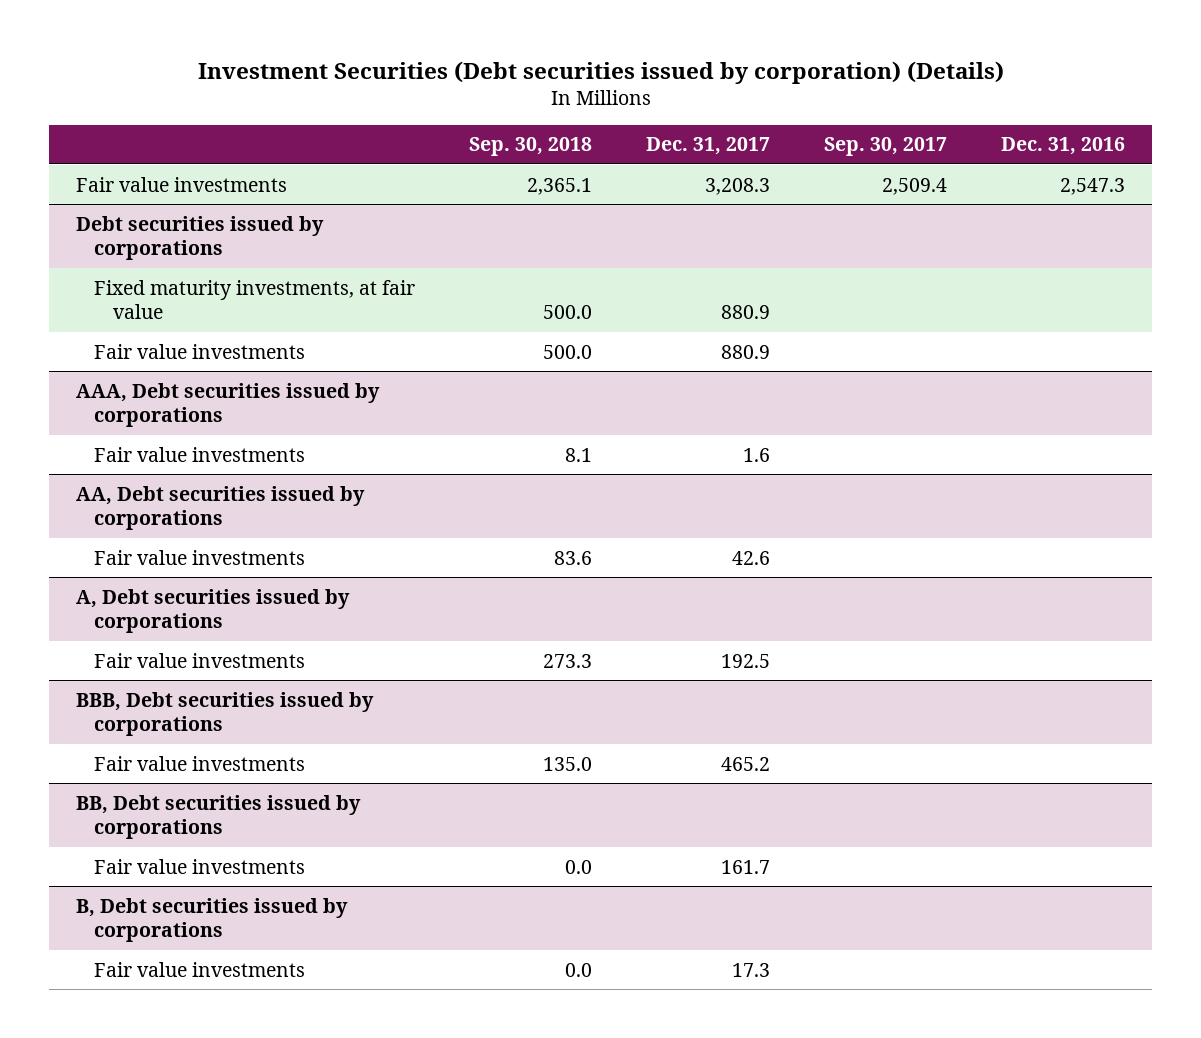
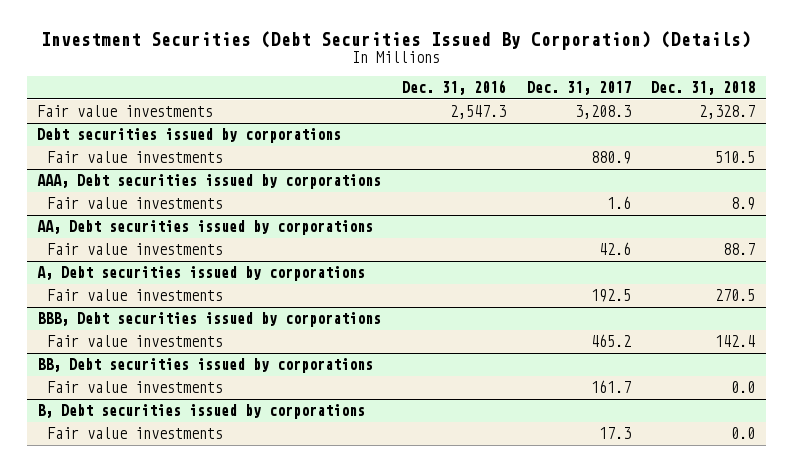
[197,60,1004,84] Investment Securities (Debt securities issued by corporation) (Details) -> [41,31,752,51] Investment Securities (Debt Securities Issued By Corporation) (Details)
[469,137,593,157] Sep. 30, 2018 -> none
[824,137,948,157] Sep. 30, 2017 -> none
none -> [651,80,756,95] Dec. 31, 2018
[94,279,416,320] Fixed maturity investments, at fair value -> none

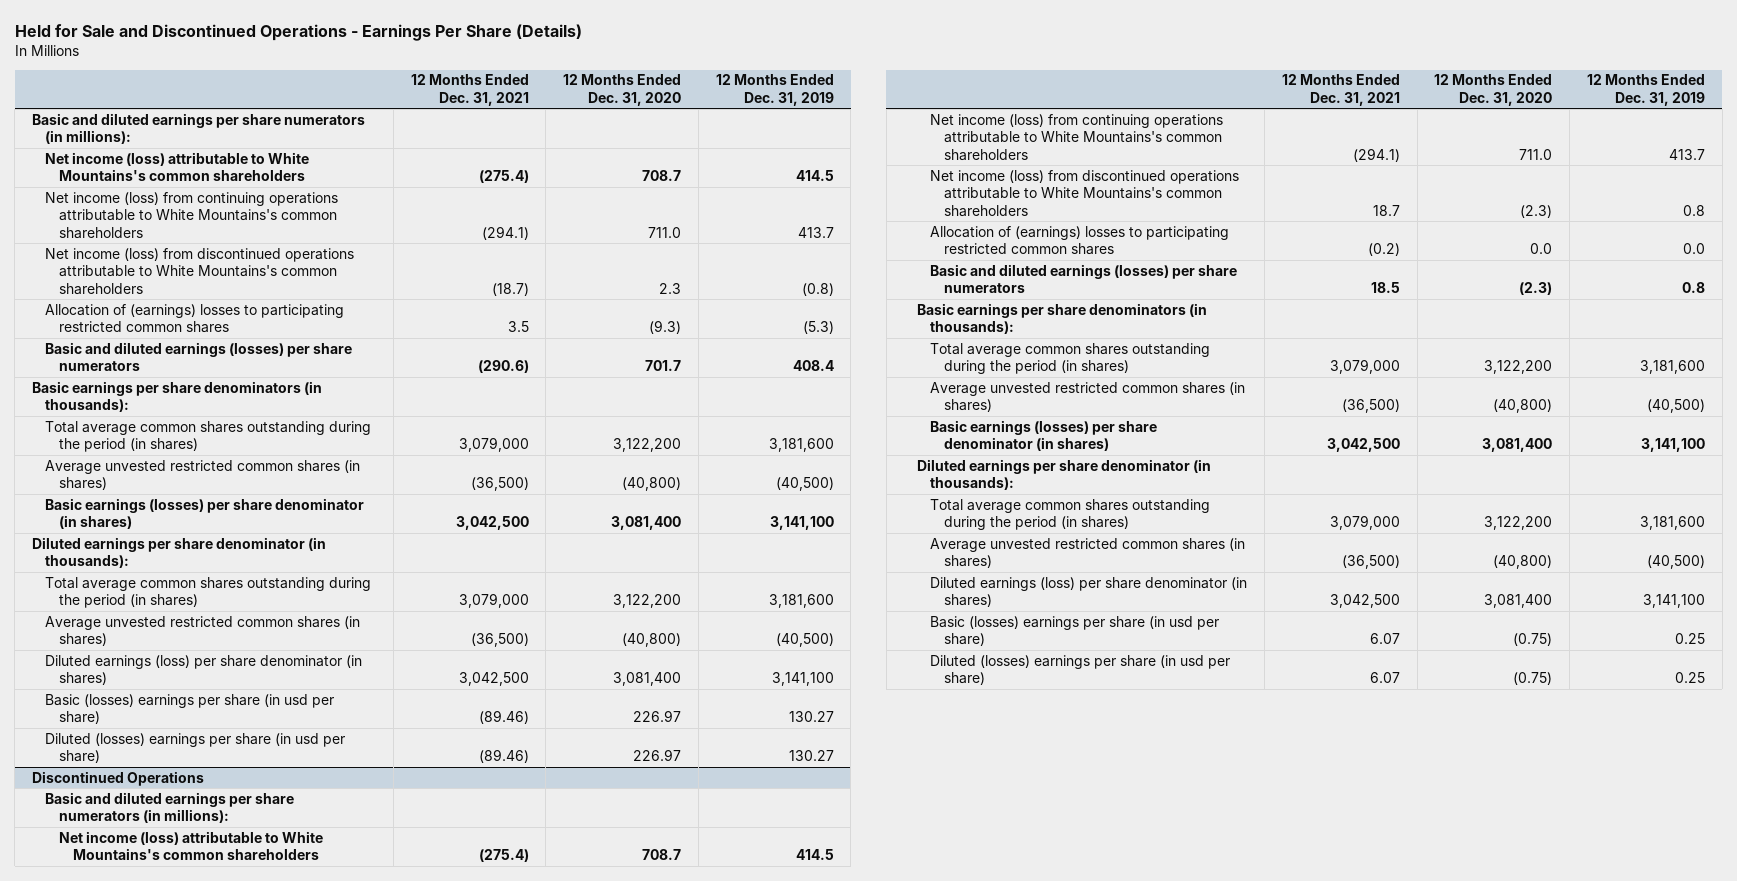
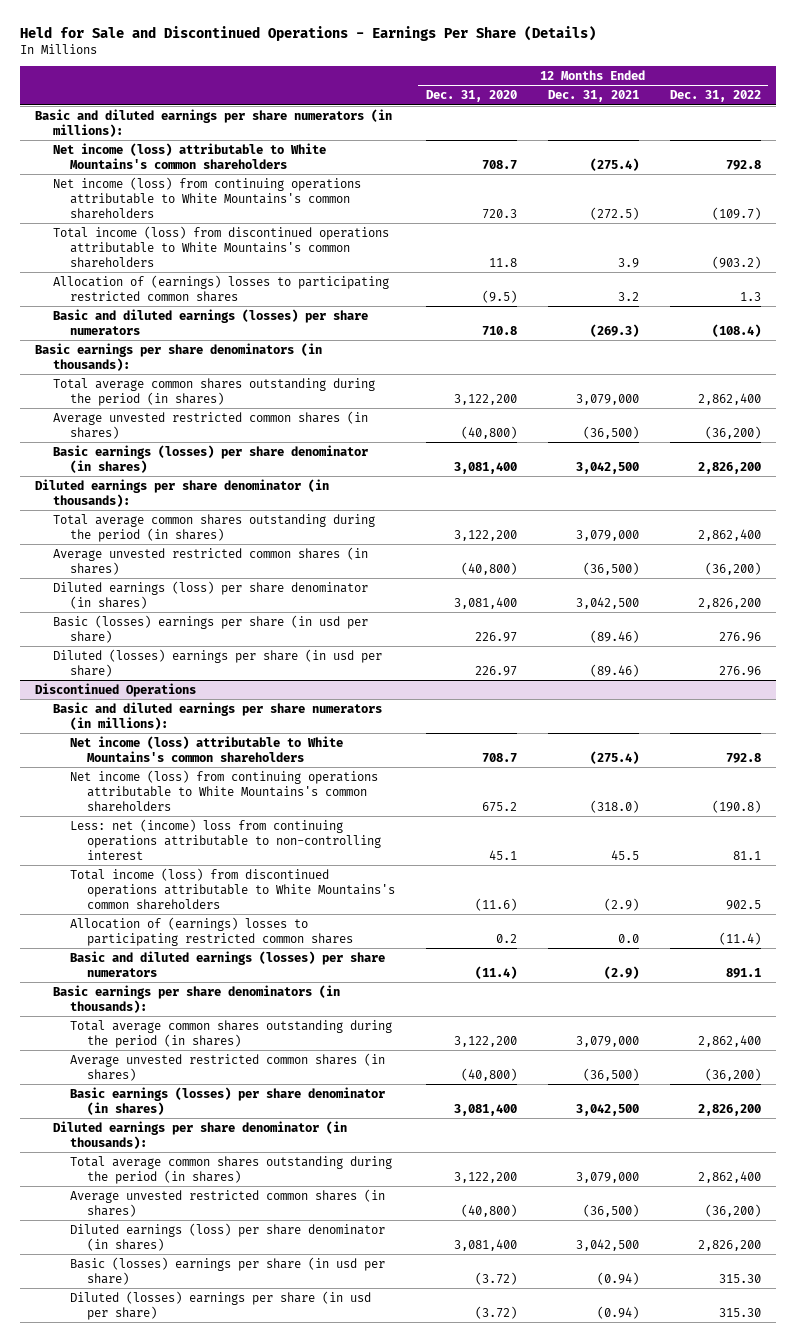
[715,74,834,106] 12 Months Ended Dec. 31, 2019 -> none
none -> [669,90,761,103] Dec. 31, 2022
[481,225,529,240] (294.1) -> [589,206,639,220] (272.5)
[648,226,682,238] 711.0 -> [482,208,518,219] 720.3
[45,247,355,295] Net income (loss) from discontinued operations attributable to White Mountains's common shareholders -> [52,225,389,268] Total income (loss) from discontinued operations attributable to White Mountains's common shareholders
[491,282,529,296] (18.7) -> [617,257,639,268] 3.9
[659,282,682,294] 2.3 -> [489,257,518,267] 11.8
[507,321,529,333] 3.5 -> [617,291,639,301] 3.2
[649,320,682,335] (9.3) -> [482,289,518,303] (9.5)
[477,360,529,374] (290.6) -> [589,323,639,337] (269.3)
[645,360,682,372] 701.7 -> [482,325,518,335] 710.8
[1352,147,1400,162] (294.1) -> [589,799,639,813] (318.0)
[1519,148,1553,160] 711.0 -> [482,801,518,812] 675.2
none -> [70,818,382,860] Less: net (income) loss from continuing operations attributable to non-controlling interest
[930,169,1240,217] Net income (loss) from discontinued operations attributable to White Mountains's common shareholders -> [70,867,396,910] Total income (loss) from discontinued operations attributable to White Mountains's common shareholders
[1372,204,1400,216] 18.7 -> [603,897,639,911] (2.9)
[1520,204,1553,218] (2.3) -> [475,897,518,911] (11.6)
[1367,243,1400,257] (0.2) -> [617,933,639,943] 0.0
[1530,243,1553,255] 0.0 -> [496,933,518,943] 0.2
[1370,282,1400,294] 18.5 -> [603,965,639,979] (2.9)
[1519,282,1553,296] (2.3) -> [475,965,518,979] (11.4)
[1369,633,1400,645] 6.07 -> [596,1271,639,1285] (0.94)
[1513,633,1553,647] (0.75) -> [475,1271,518,1285] (3.72)
[1369,672,1400,684] 6.07 -> [596,1305,639,1319] (0.94)
[1513,672,1553,686] (0.75) -> [475,1305,518,1319] (3.72)

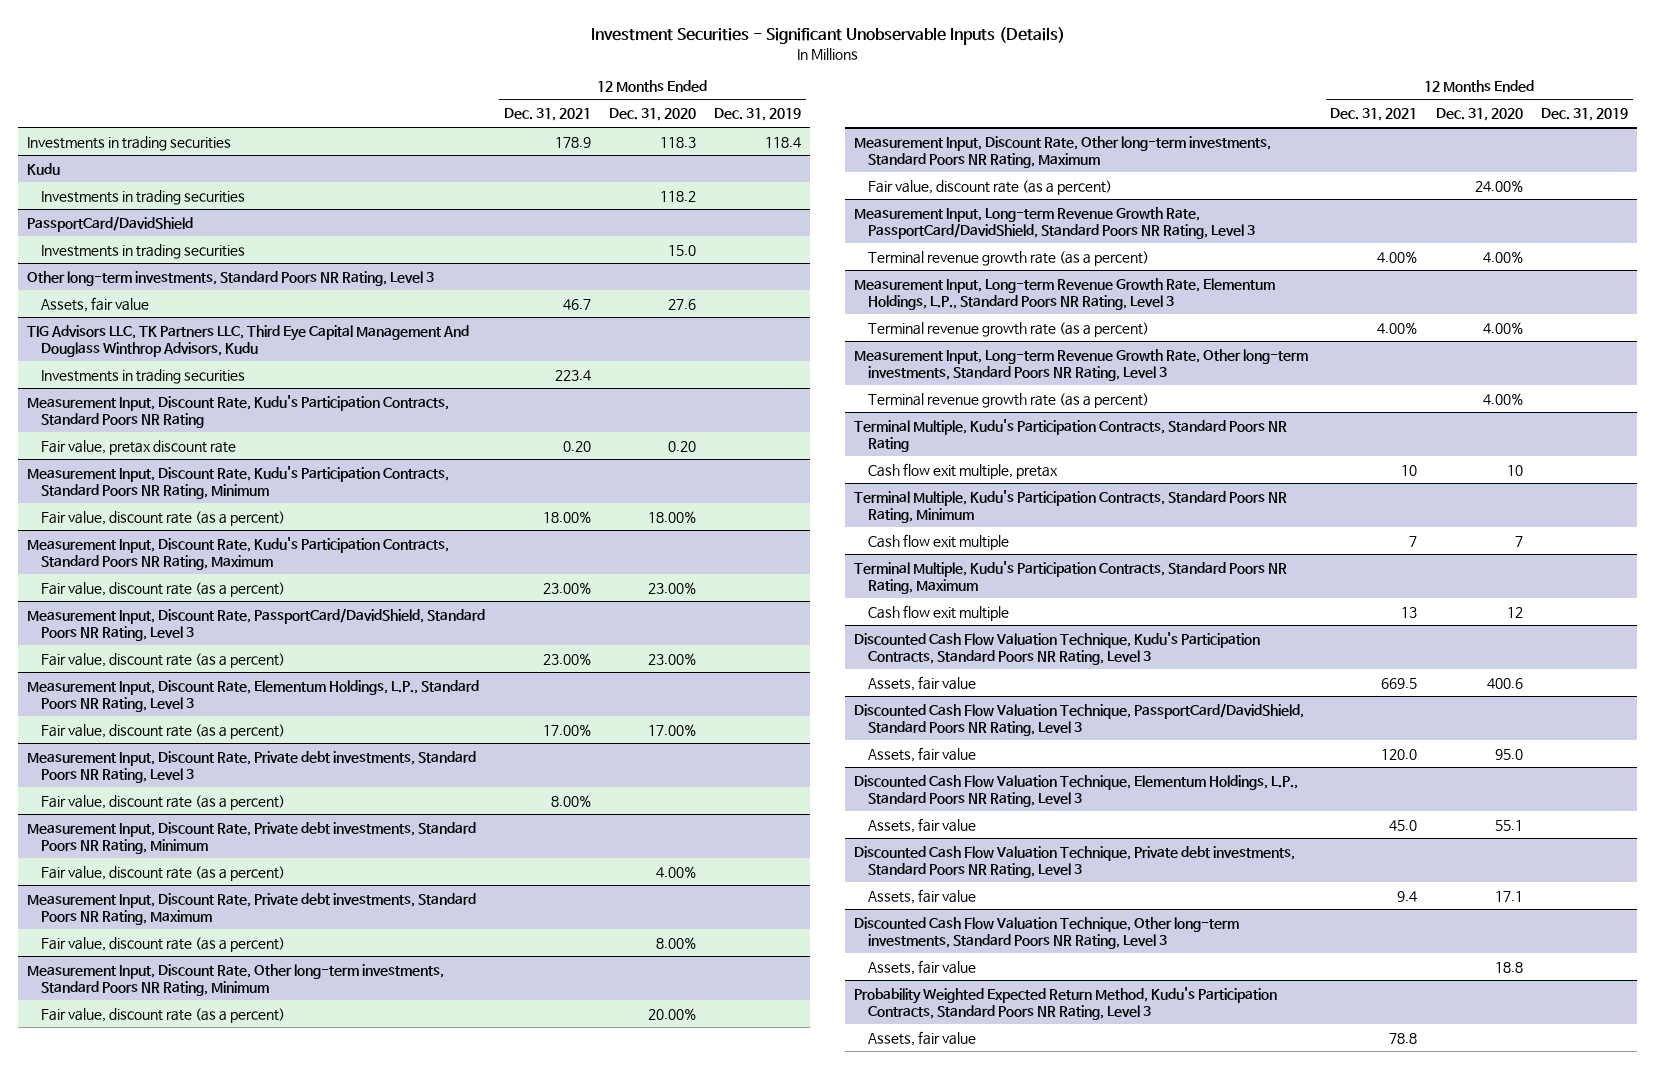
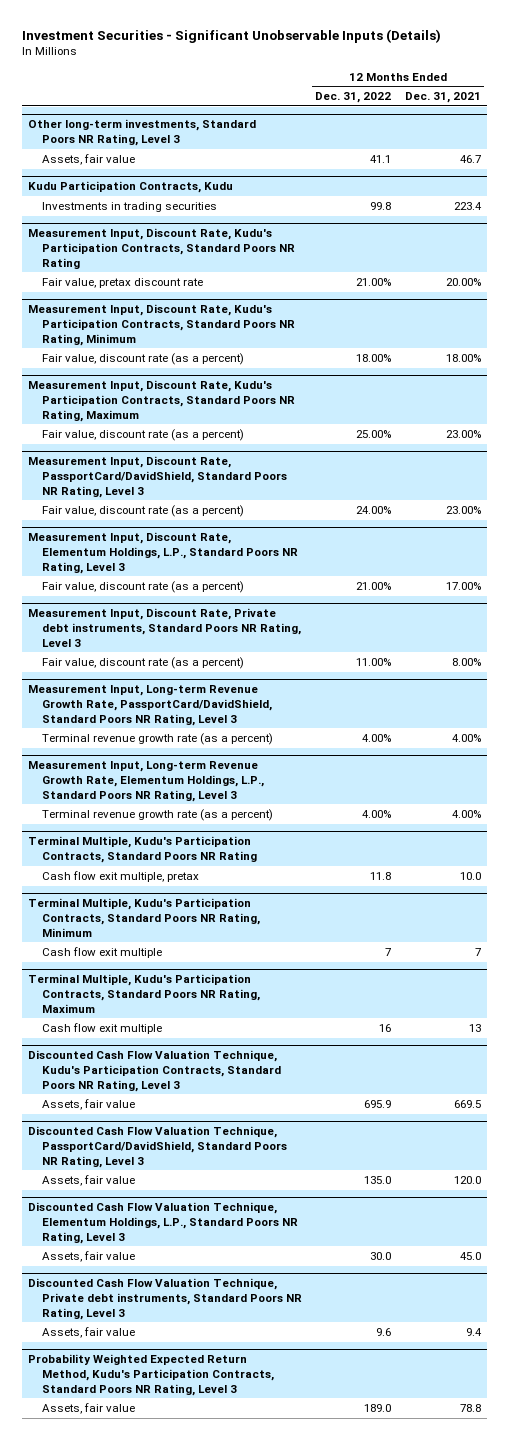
[608,108,696,122] Dec. 31, 2020 -> none
[714,108,802,122] Dec. 31, 2019 -> none
none -> [315,92,392,104] Dec. 31, 2022
[27,135,232,151] Investments in trading securities -> none
[27,162,61,175] Kudu -> none
[40,189,245,205] Investments in trading securities -> none
[27,215,194,232] PassportCard/DavidShield -> none
[40,243,245,259] Investments in trading securities -> none
[27,324,470,357] TIG Advisors LLC, TK Partners LLC, Third Eye Capital Management And Douglass Winthrop Advisors, Kudu -> none
none -> [28,181,234,194] Kudu Participation Contracts, Kudu
[562,440,591,452] 0.20 -> [445,277,481,286] 20.00%
[27,750,477,783] Measurement Input, Discount Rate, Private debt investments, Standard Poors NR Rating, Level 3 -> [28,608,301,647] Measurement Input, Discount Rate, Private debt instruments, Standard Poors NR Rating, Level 3
[27,821,477,854] Measurement Input, Discount Rate, Private debt investments, Standard Poors NR Rating, Minimum -> none
[40,865,285,881] Fair value, discount rate (as a percent) -> none
[27,892,477,925] Measurement Input, Discount Rate, Private debt investments, Standard Poors NR Rating, Maximum -> none
[40,936,285,952] Fair value, discount rate (as a percent) -> none
[27,963,445,996] Measurement Input, Discount Rate, Other long-term investments, Standard Poors NR Rating, Minimum -> none
[40,1007,285,1023] Fair value, discount rate (as a percent) -> none
[854,135,1272,168] Measurement Input, Discount Rate, Other long-term investments, Standard Poors NR Rating, Maximum -> none
[867,179,1112,195] Fair value, discount rate (as a percent) -> none
[854,348,1309,381] Measurement Input, Long-term Revenue Growth Rate, Other long-term investments, Standard Poors NR Rating, Level 3 -> none
[867,392,1149,408] Terminal revenue growth rate (as a percent) -> none
[1401,464,1418,476] 10 -> [459,871,481,880] 10.0
[854,845,1296,878] Discounted Cash Flow Valuation Technique, Private debt investments, Standard Poors NR Rating, Level 3 -> [28,1278,302,1320] Discounted Cash Flow Valuation Technique, Private debt instruments, Standard Poors NR Rating, Level 3
[854,916,1240,949] Discounted Cash Flow Valuation Technique, Other long-term investments, Standard Poors NR Rating, Level 3 -> none
[867,959,976,975] Assets, fair value -> none

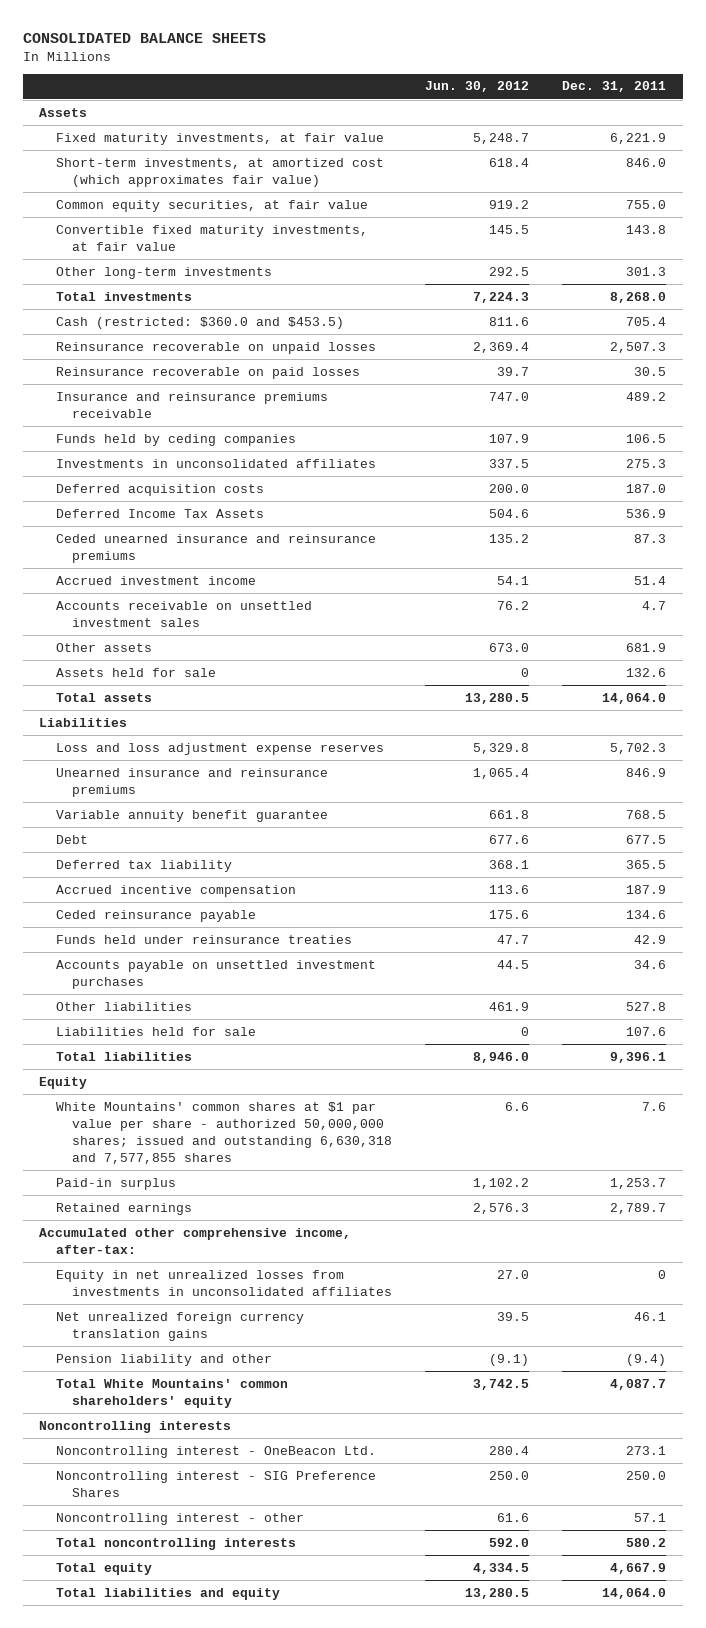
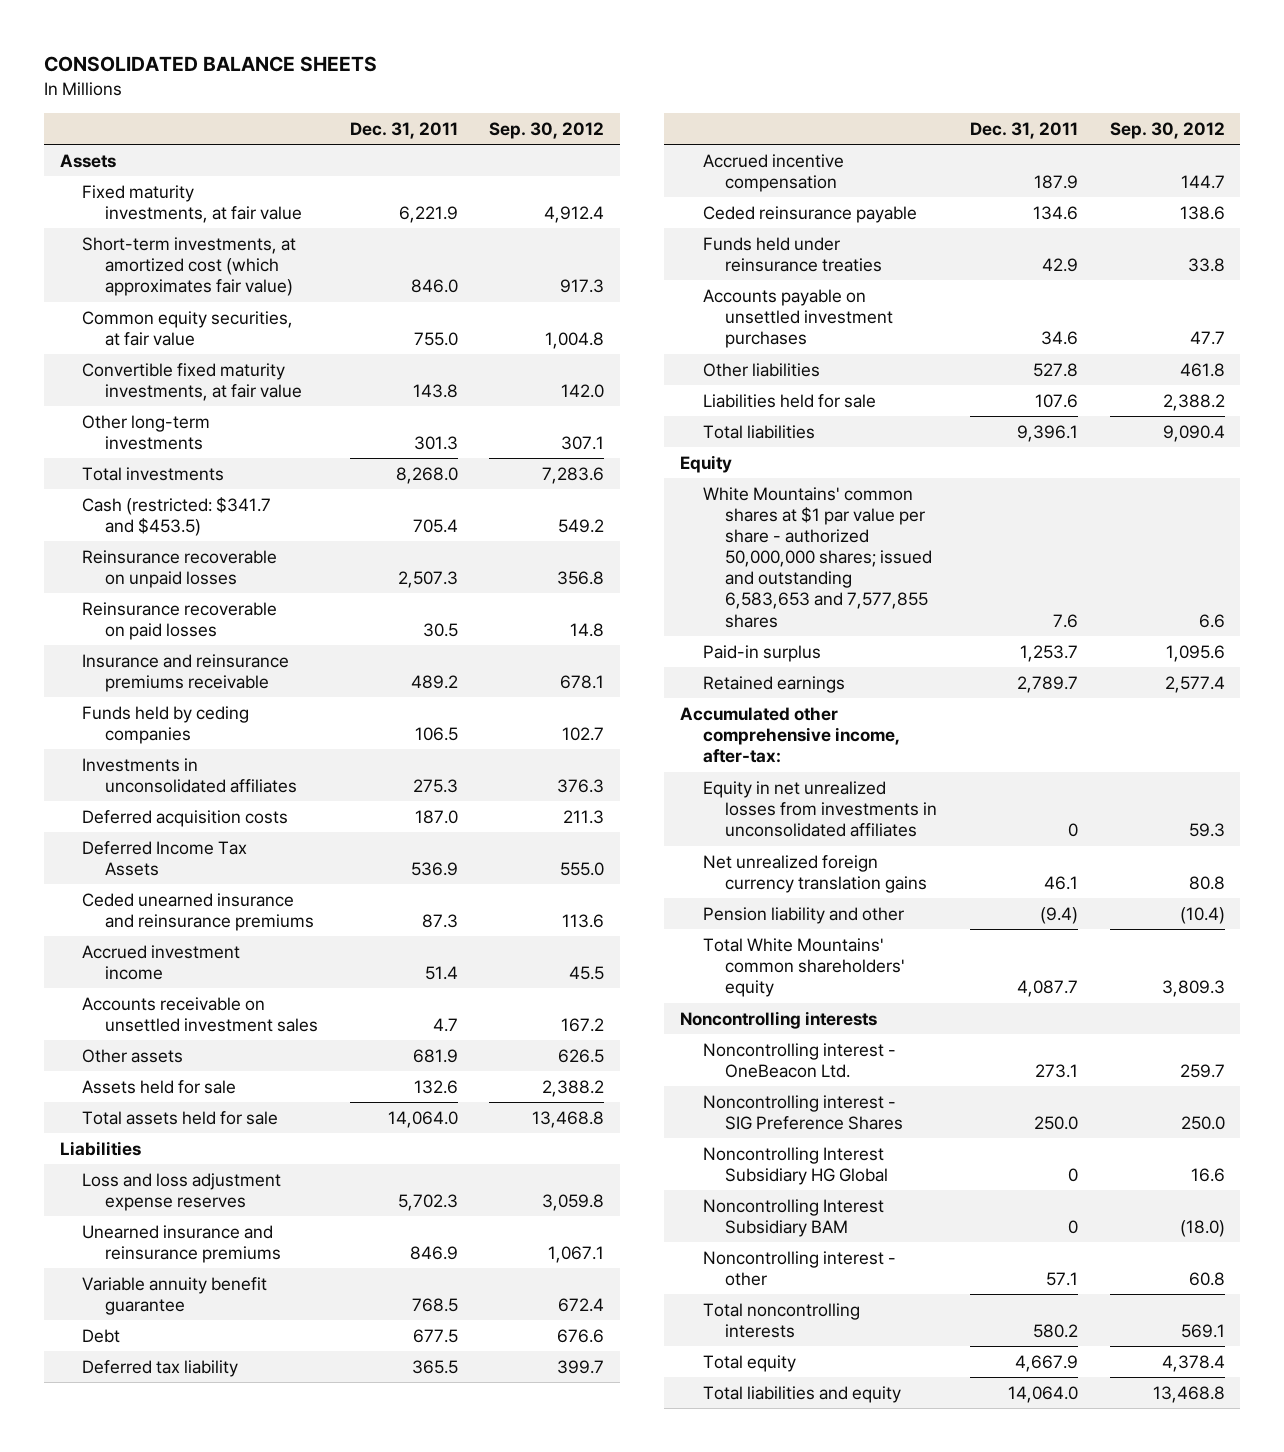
[425,81,530,93] Jun. 30, 2012 -> none
none -> [489,121,605,139] Sep. 30, 2012
[55,316,344,329] Cash (restricted: $360.0 and $453.5) -> [82,496,272,537] Cash (restricted: $341.7 and $453.5)
[55,692,152,702] Total assets -> [82,1110,279,1125] Total assets held for sale
[55,1101,393,1164] White Mountains' common shares at $1 par value per share - authorized 50,000,000 shares; issued and outstanding 6,630,318 and 7,577,855 shares -> [702,486,933,628] White Mountains' common shares at $1 par value per share - authorized 50,000,000 shares; issued and outstanding 6,583,653 and 7,577,855 shares
none -> [702,1146,889,1186] Noncontrolling Interest Subsidiary HG Global
none -> [702,1198,884,1238] Noncontrolling Interest Subsidiary BAM

